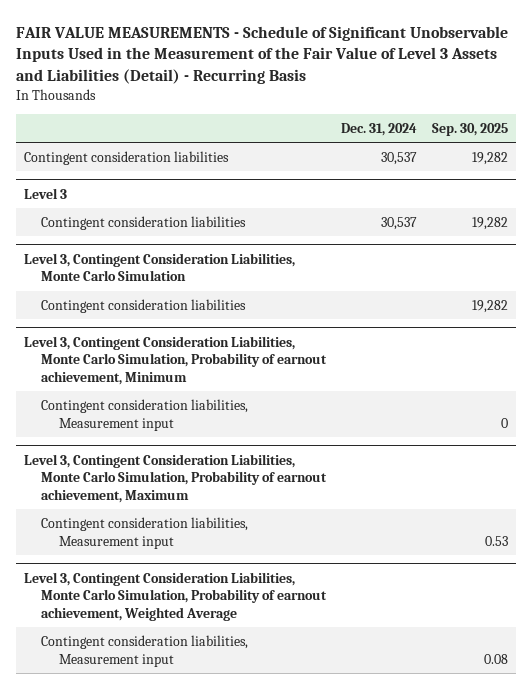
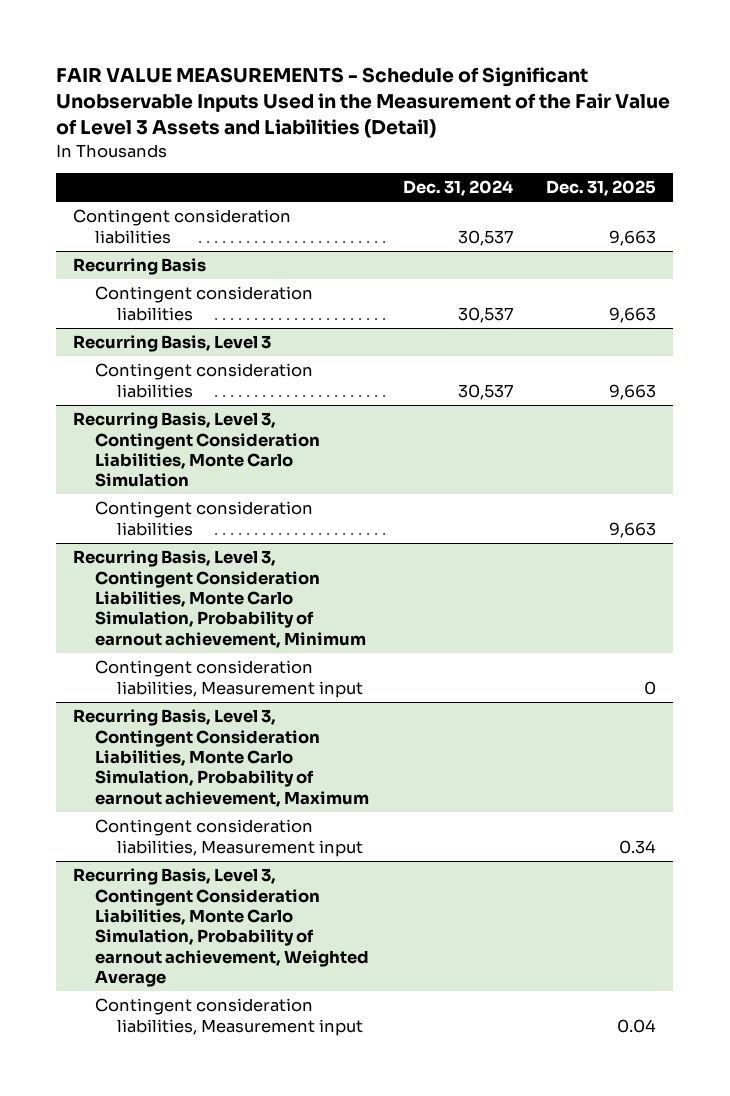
[16,25,509,85] FAIR VALUE MEASUREMENTS - Schedule of Significant Unobservable Inputs Used in the Measurement of the Fair Value of Level 3 Assets and Liabilities (Detail) - Recurring Basis -> [56,67,671,139] FAIR VALUE MEASUREMENTS - Schedule of Significant Unobservable Inputs Used in the Measurement of the Fair Value of Level 3 Assets and Liabilities (Detail)
[432,122,509,136] Sep. 30, 2025 -> none
none -> [546,180,657,197] Dec. 31, 2025
[23,187,67,199] Level 3 -> [73,258,207,276] Recurring Basis
none -> [73,335,272,353] Recurring Basis, Level 3
none -> [94,363,313,398] Contingent consideration liabilities
[23,252,295,282] Level 3, Contingent Consideration Liabilities, Monte Carlo Simulation -> [73,412,320,488] Recurring Basis, Level 3, Contingent Consideration Liabilities, Monte Carlo Simulation
[23,335,328,386] Level 3, Contingent Consideration Liabilities, Monte Carlo Simulation, Probability of earnout achievement, Minimum -> [73,550,366,648] Recurring Basis, Level 3, Contingent Consideration Liabilities, Monte Carlo Simulation, Probability of earnout achievement, Minimum
[23,453,328,504] Level 3, Contingent Consideration Liabilities, Monte Carlo Simulation, Probability of earnout achievement, Maximum -> [73,709,369,807] Recurring Basis, Level 3, Contingent Consideration Liabilities, Monte Carlo Simulation, Probability of earnout achievement, Maximum
[23,571,328,622] Level 3, Contingent Consideration Liabilities, Monte Carlo Simulation, Probability of earnout achievement, Weighted Average -> [73,868,369,988] Recurring Basis, Level 3, Contingent Consideration Liabilities, Monte Carlo Simulation, Probability of earnout achievement, Weighted Average

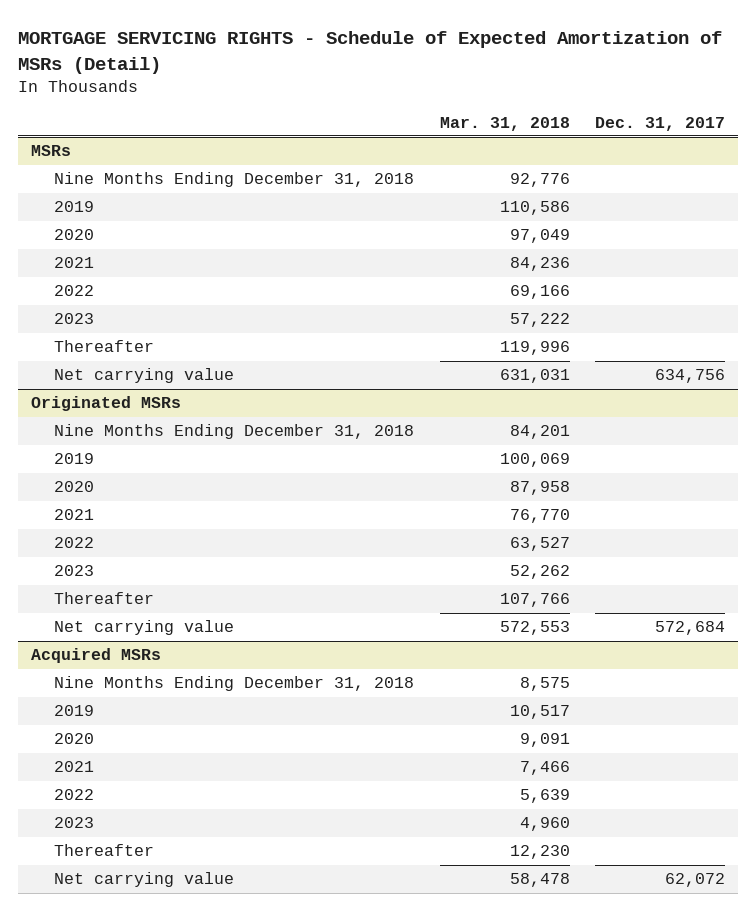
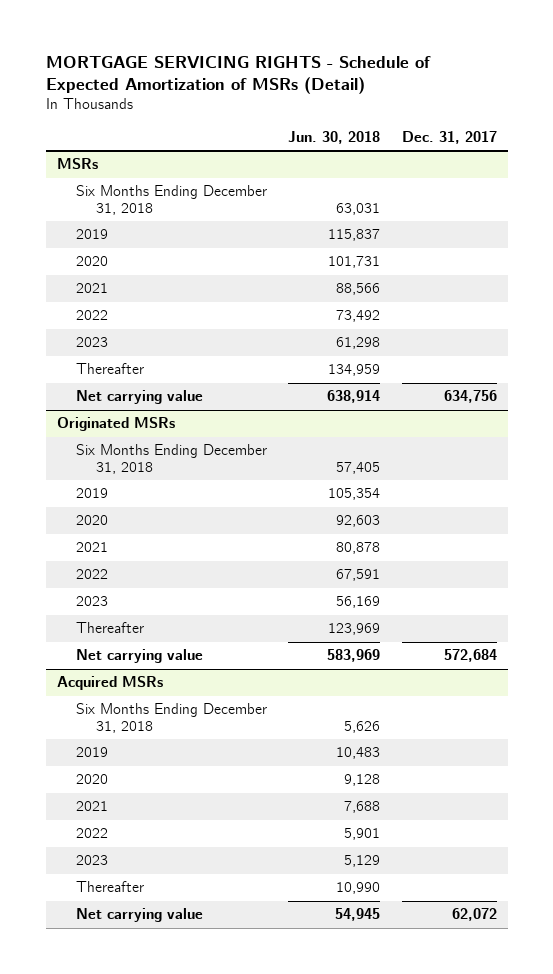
[439,116,570,131] Mar. 31, 2018 -> none
none -> [288,130,381,144] Jun. 30, 2018
[54,172,415,188] Nine Months Ending December 31, 2018 -> [76,185,268,215] Six Months Ending December 31, 2018
[54,424,415,440] Nine Months Ending December 31, 2018 -> [76,444,268,474] Six Months Ending December 31, 2018
[54,676,415,692] Nine Months Ending December 31, 2018 -> [76,703,268,733] Six Months Ending December 31, 2018

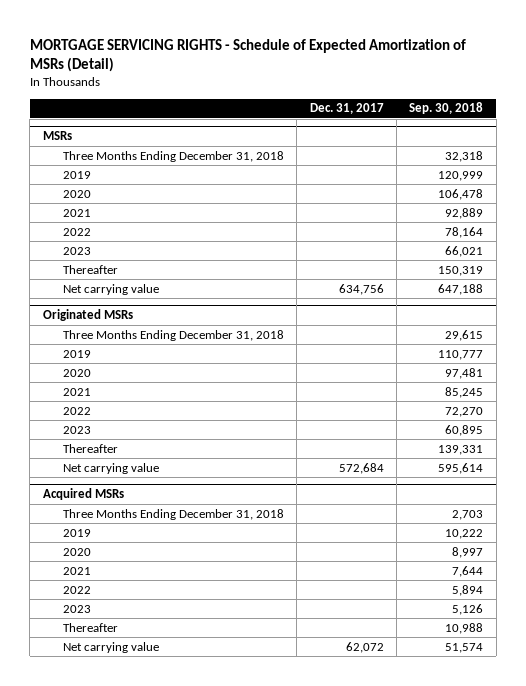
[288,130,381,144] Jun. 30, 2018 -> none
none -> [409,102,484,115] Sep. 30, 2018
[76,185,268,215] Six Months Ending December 31, 2018 -> [62,150,284,162] Three Months Ending December 31, 2018
[76,444,268,474] Six Months Ending December 31, 2018 -> [62,329,284,341] Three Months Ending December 31, 2018
[76,703,268,733] Six Months Ending December 31, 2018 -> [62,508,284,520] Three Months Ending December 31, 2018

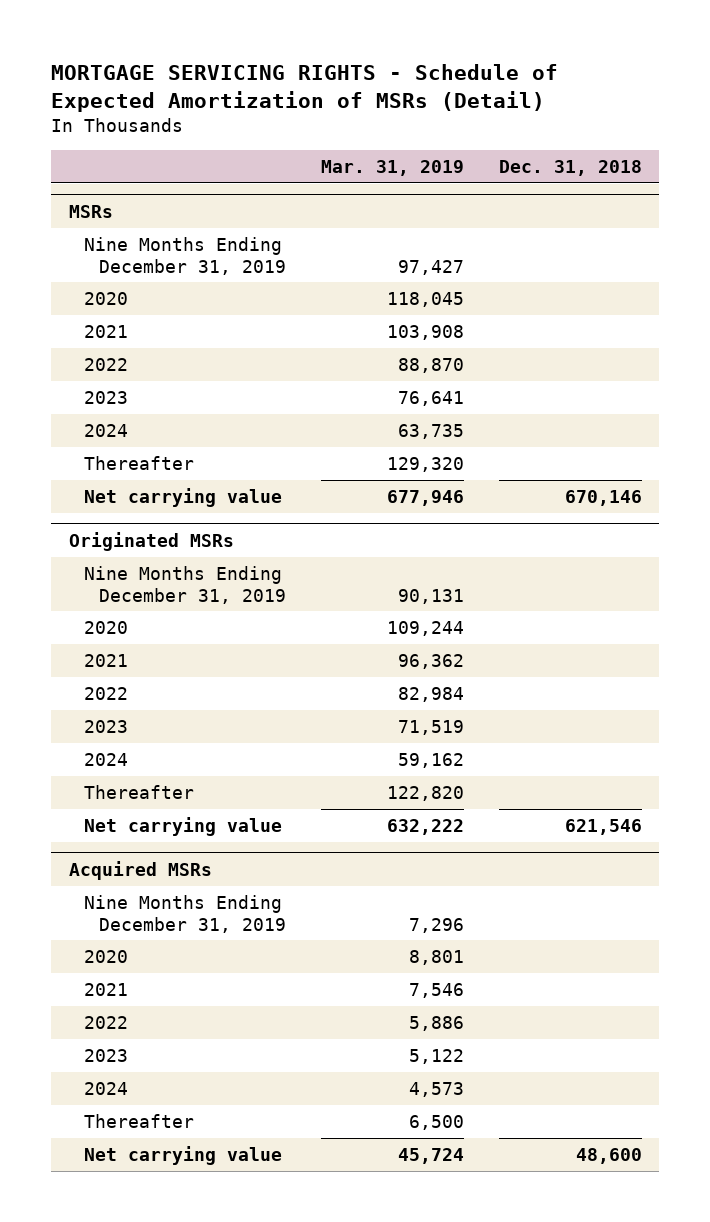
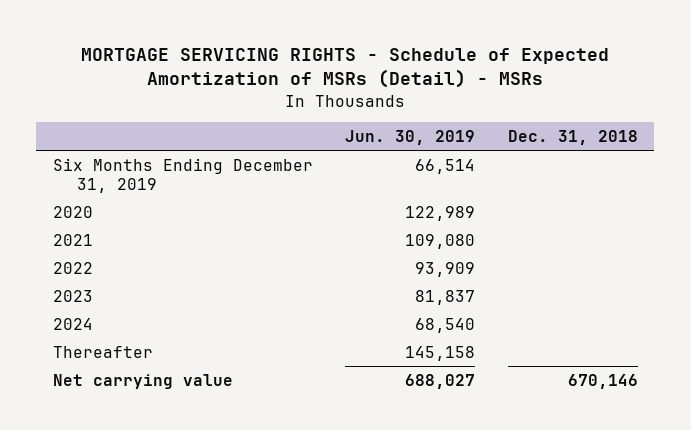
[51,63,559,112] MORTGAGE SERVICING RIGHTS - Schedule of Expected Amortization of MSRs (Detail) -> [81,47,610,89] MORTGAGE SERVICING RIGHTS - Schedule of Expected Amortization of MSRs (Detail) - MSRs
[320,160,464,177] Mar. 31, 2019 -> none
none -> [345,129,476,145] Jun. 30, 2019
[68,204,113,218] MSRs -> none
[83,236,286,275] Nine Months Ending December 31, 2019 -> [52,157,313,193] Six Months Ending December 31, 2019
[68,531,234,551] Originated MSRs -> none
[83,565,286,604] Nine Months Ending December 31, 2019 -> none
[83,620,128,634] 2020 -> none
[83,653,128,667] 2021 -> none
[83,686,128,700] 2022 -> none
[83,719,128,733] 2023 -> none
[83,752,128,766] 2024 -> none
[83,784,194,799] Thereafter -> none
[83,816,282,836] Net carrying value -> none
[68,860,212,880] Acquired MSRs -> none
[83,894,286,933] Nine Months Ending December 31, 2019 -> none
[83,949,128,963] 2020 -> none
[83,982,128,996] 2021 -> none
[83,1015,128,1029] 2022 -> none
[83,1048,128,1062] 2023 -> none
[83,1081,128,1095] 2024 -> none
[83,1113,194,1128] Thereafter -> none
[83,1145,282,1165] Net carrying value -> none

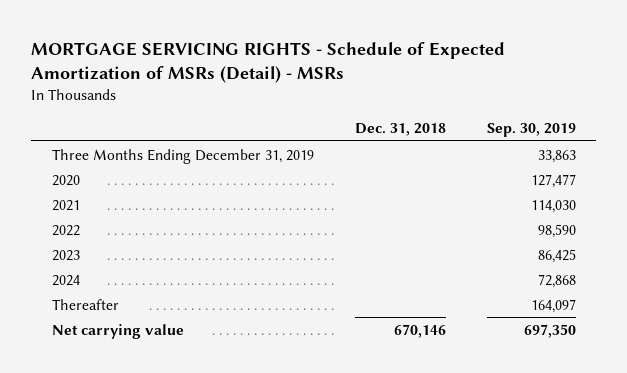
[345,129,476,145] Jun. 30, 2019 -> none
none -> [486,123,576,138] Sep. 30, 2019
[52,157,313,193] Six Months Ending December 31, 2019 -> [51,148,314,164] Three Months Ending December 31, 2019

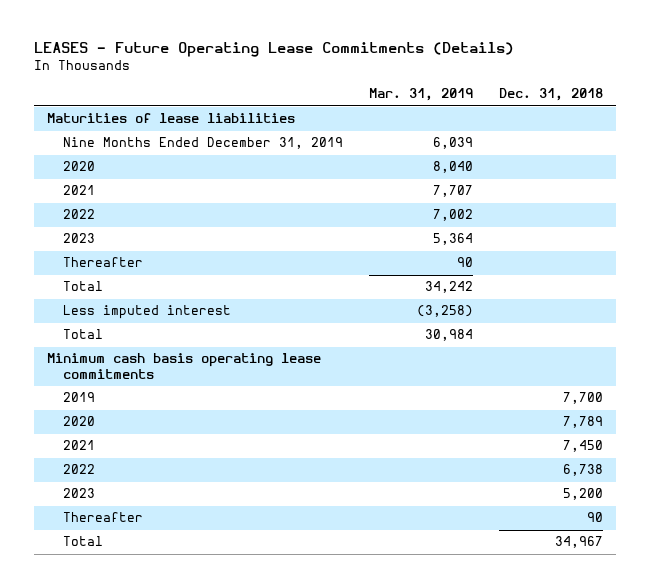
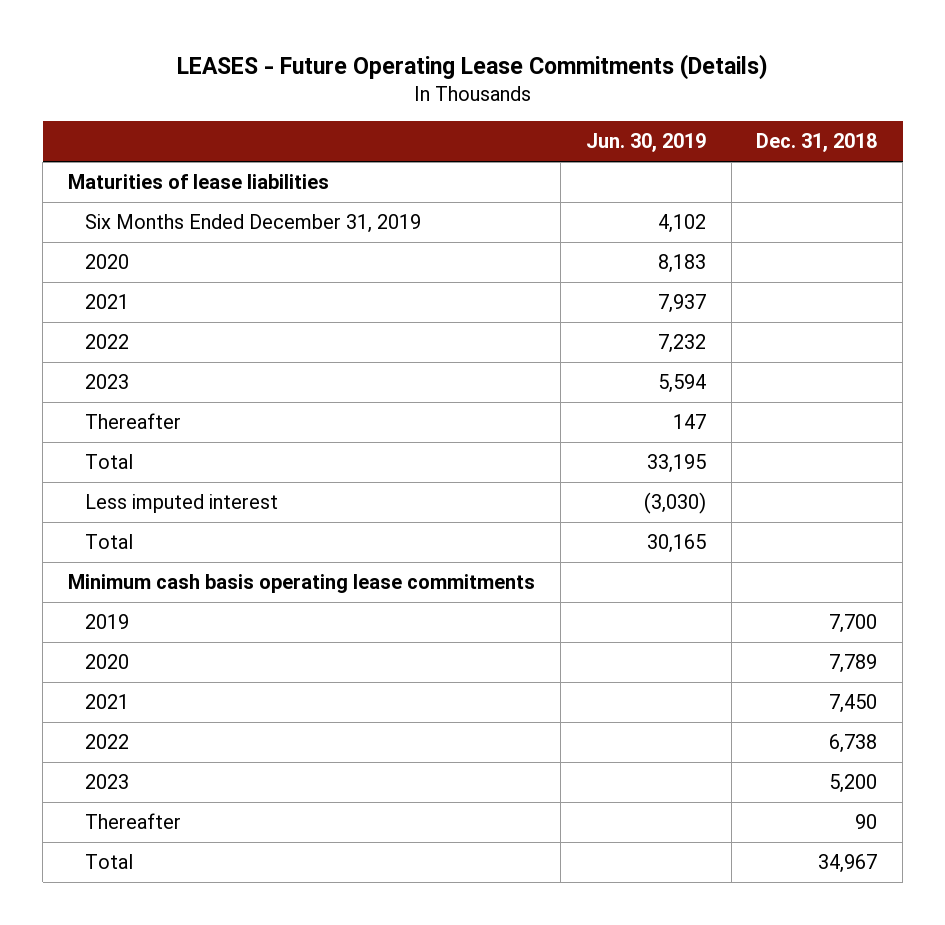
[368,88,473,102] Mar. 31, 2019 -> none
none -> [585,133,706,153] Jun. 30, 2019
[62,137,343,150] Nine Months Ended December 31, 2019 -> [84,214,421,234] Six Months Ended December 31, 2019

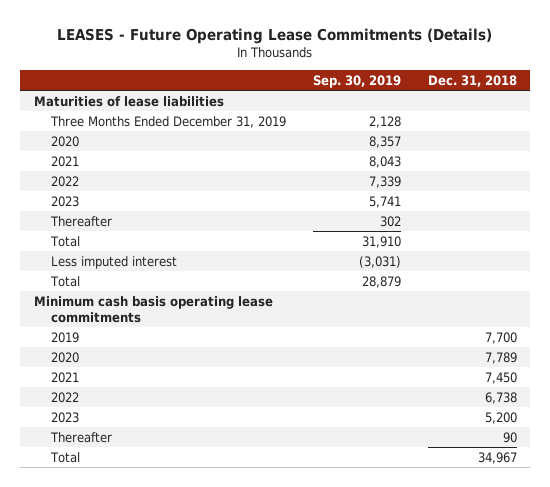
[585,133,706,153] Jun. 30, 2019 -> none
none -> [313,74,402,88] Sep. 30, 2019
[84,214,421,234] Six Months Ended December 31, 2019 -> [50,115,287,128] Three Months Ended December 31, 2019

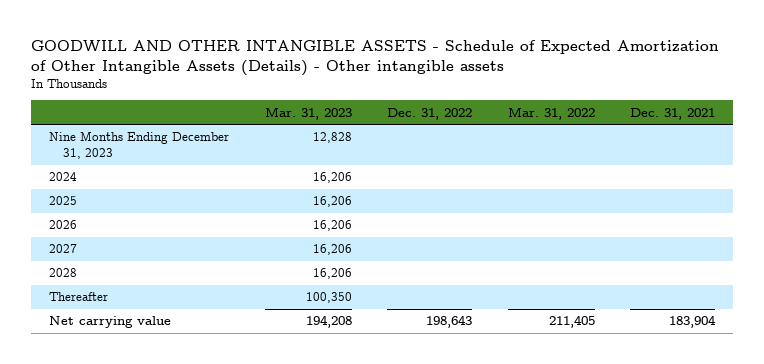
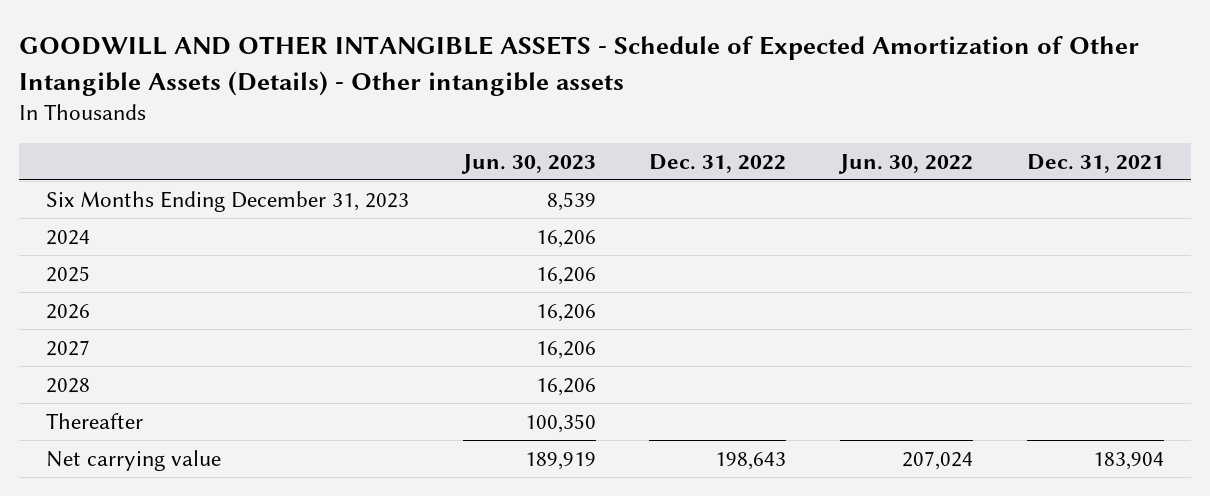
[264,106,352,120] Mar. 31, 2023 -> none
[507,106,595,120] Mar. 31, 2022 -> none
none -> [460,153,596,174] Jun. 30, 2023
none -> [838,153,974,174] Jun. 30, 2022
[49,131,230,160] Nine Months Ending December 31, 2023 -> [45,190,409,212] Six Months Ending December 31, 2023

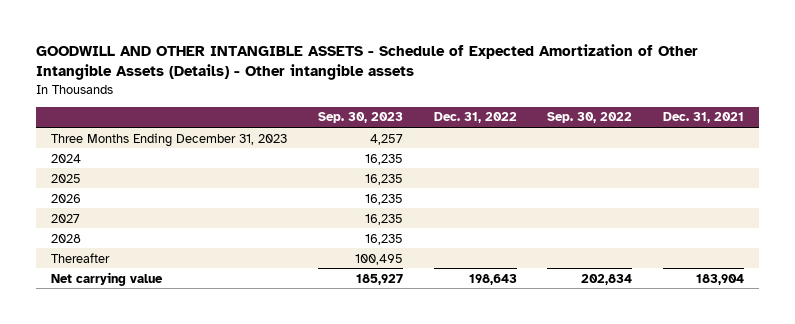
[460,153,596,174] Jun. 30, 2023 -> none
[838,153,974,174] Jun. 30, 2022 -> none
none -> [318,112,404,124] Sep. 30, 2023
none -> [547,112,633,124] Sep. 30, 2022
[45,190,409,212] Six Months Ending December 31, 2023 -> [51,132,288,147] Three Months Ending December 31, 2023

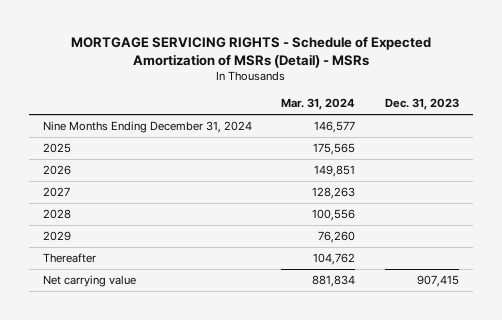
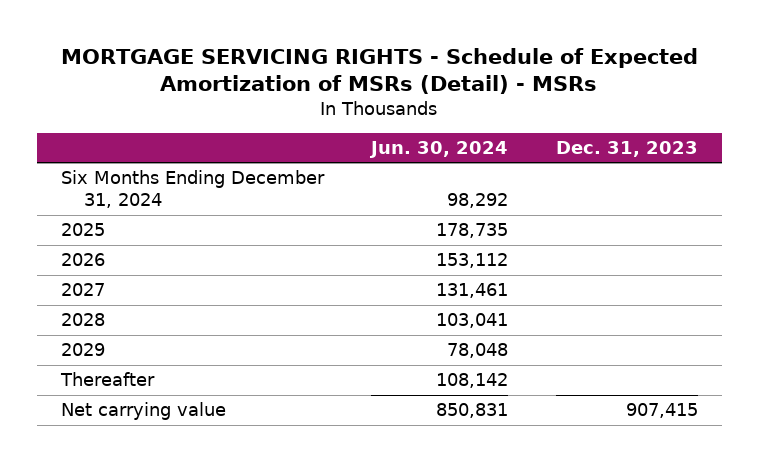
[281,98,356,111] Mar. 31, 2024 -> none
none -> [369,141,509,159] Jun. 30, 2024
[43,121,253,134] Nine Months Ending December 31, 2024 -> [60,170,325,209] Six Months Ending December 31, 2024

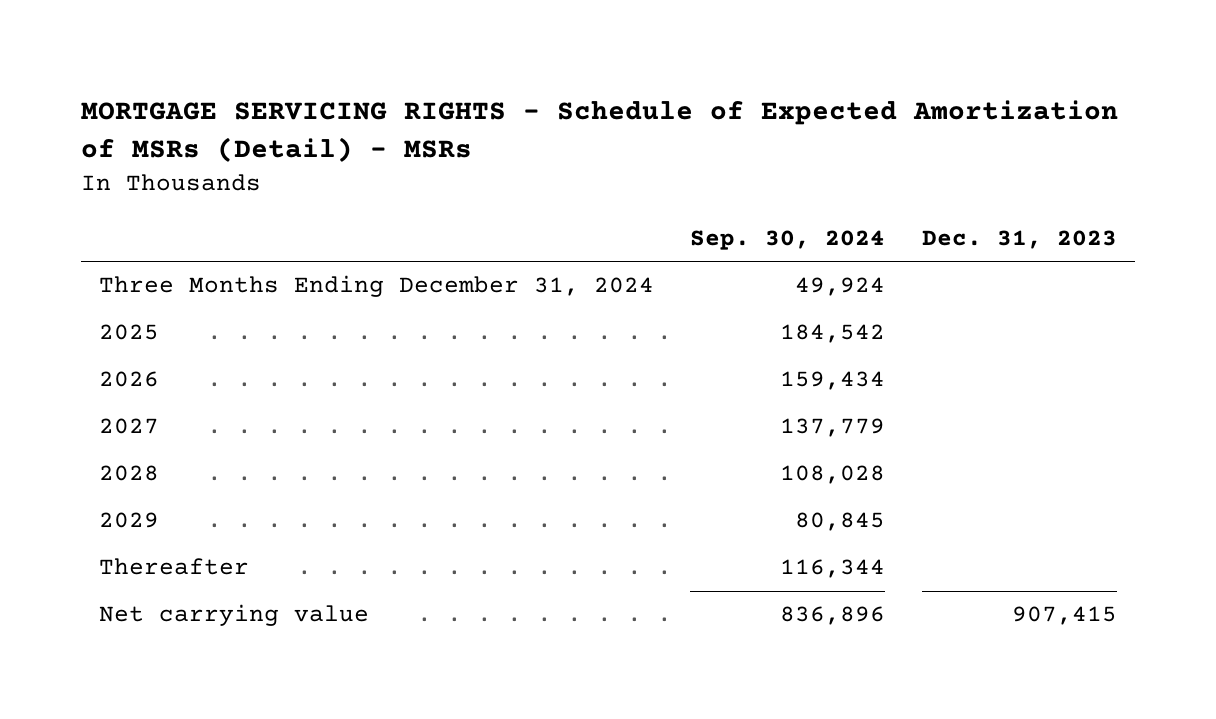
[369,141,509,159] Jun. 30, 2024 -> none
none -> [690,229,886,250] Sep. 30, 2024
[60,170,325,209] Six Months Ending December 31, 2024 -> [99,275,655,298] Three Months Ending December 31, 2024

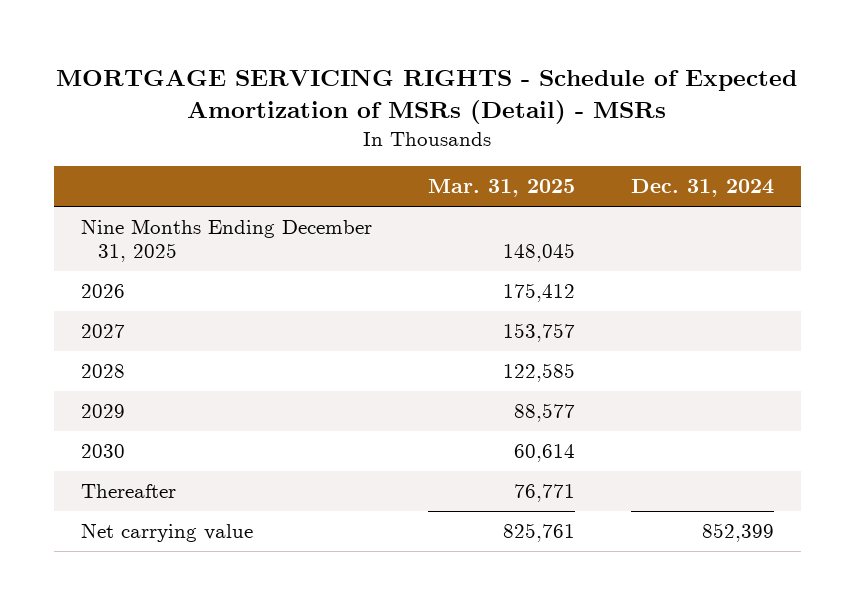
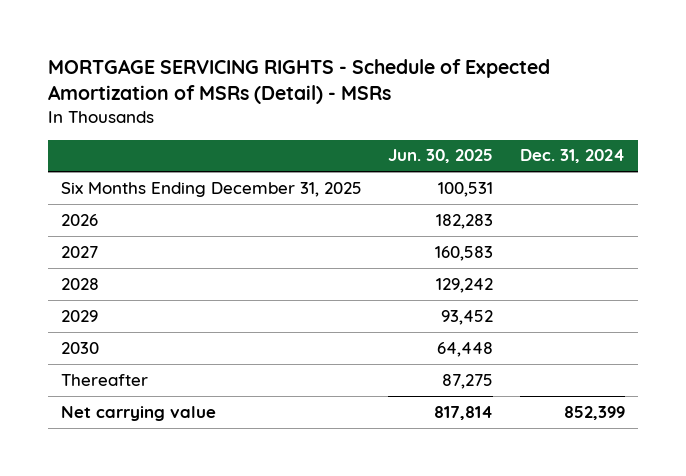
[427,179,575,198] Mar. 31, 2025 -> none
none -> [388,149,494,164] Jun. 30, 2025
[81,219,373,263] Nine Months Ending December 31, 2025 -> [60,181,362,197] Six Months Ending December 31, 2025

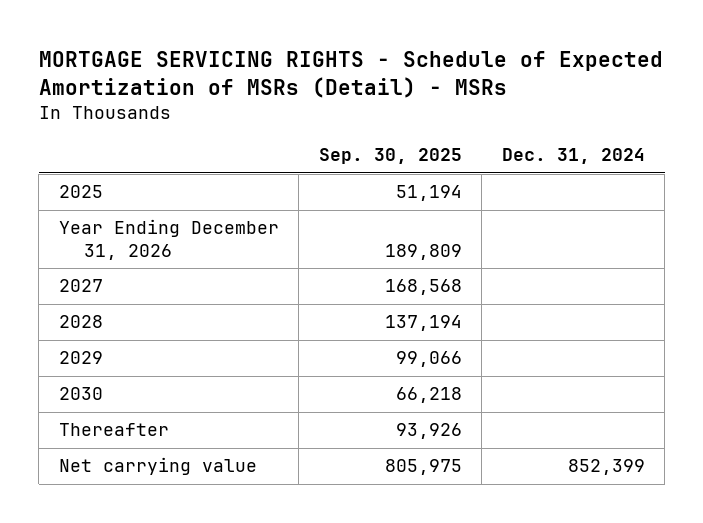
[388,149,494,164] Jun. 30, 2025 -> none
none -> [318,148,462,165] Sep. 30, 2025
[60,181,362,197] Six Months Ending December 31, 2025 -> [58,185,103,199] 2025
[60,213,98,226] 2026 -> [58,219,279,260] Year Ending December 31, 2026

